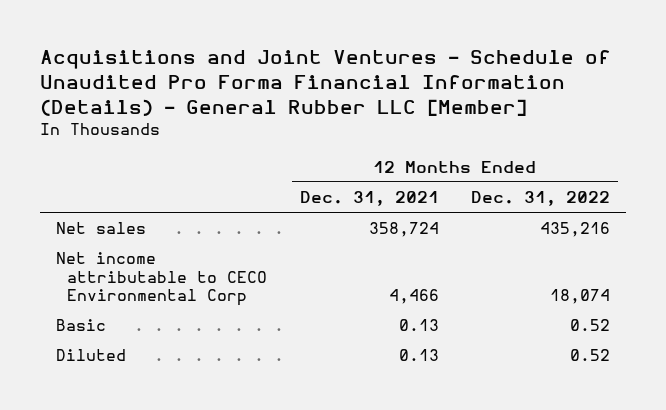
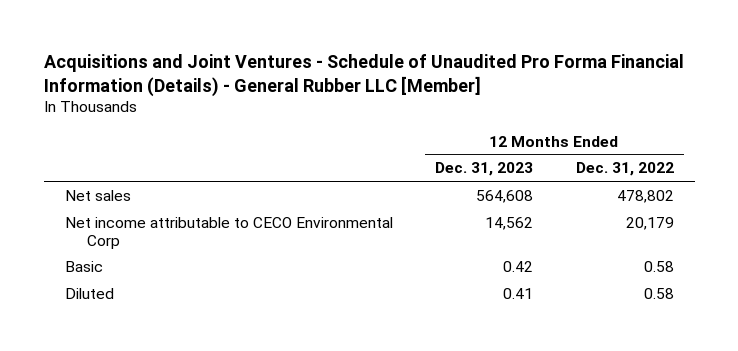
[299,191,439,207] Dec. 31, 2021 -> none
none -> [435,162,534,177] Dec. 31, 2023
[539,222,610,238] 435,216 -> [616,189,674,203] 478,802
[549,289,610,305] 18,074 -> [625,216,674,230] 20,179
[569,319,610,332] 0.52 -> [643,260,674,272] 0.58
[569,349,610,362] 0.52 -> [643,287,674,299] 0.58

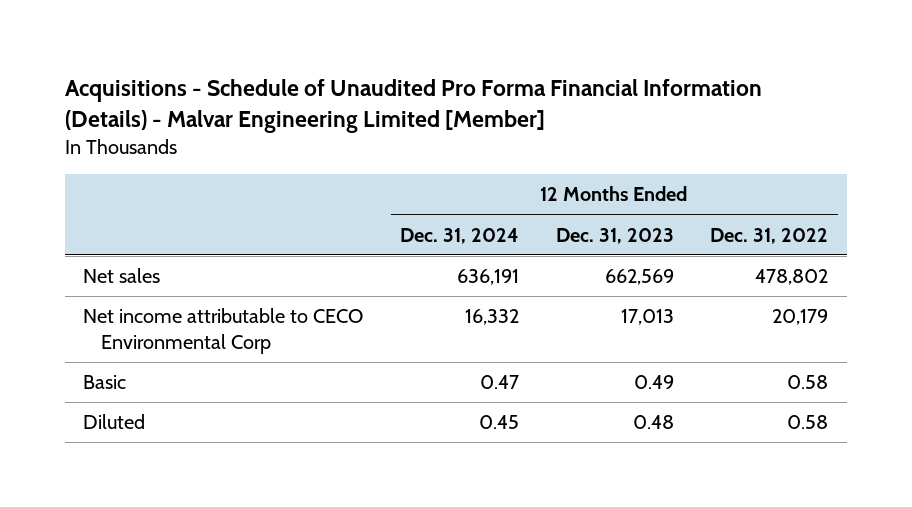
[43,53,684,97] Acquisitions and Joint Ventures - Schedule of Unaudited Pro Forma Financial Information (Details) - General Rubber LLC [Member] -> [64,78,762,134] Acquisitions - Schedule of Unaudited Pro Forma Financial Information (Details) - Malvar Engineering Limited [Member]
none -> [399,227,519,244] Dec. 31, 2024
[476,189,534,203] 564,608 -> [604,269,674,286] 662,569
[485,216,534,230] 14,562 -> [620,309,674,326] 17,013
[503,260,534,272] 0.42 -> [633,375,674,390] 0.49
[503,287,534,299] 0.41 -> [632,415,674,430] 0.48

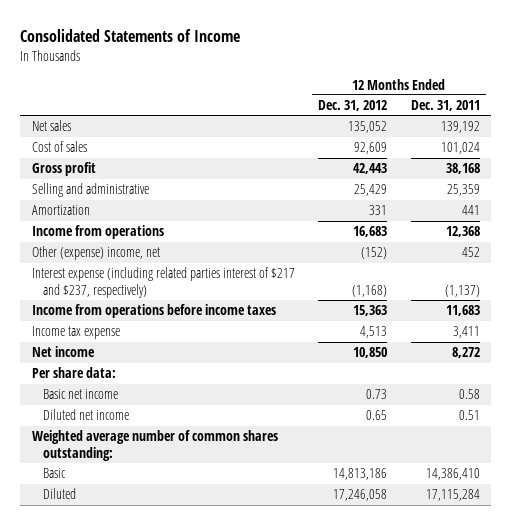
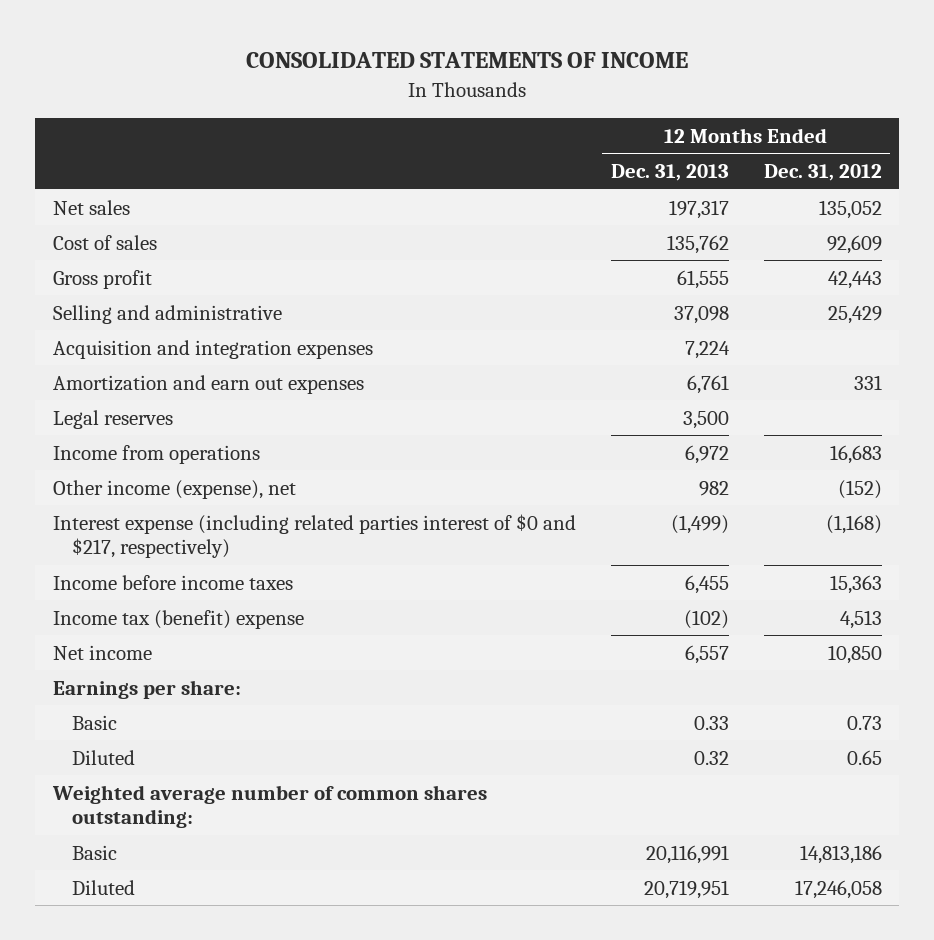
[20,28,241,42] Consolidated Statements of Income -> [246,52,689,69] CONSOLIDATED STATEMENTS OF INCOME
[410,100,480,112] Dec. 31, 2011 -> none
none -> [610,163,729,181] Dec. 31, 2013
none -> [52,339,373,359] Acquisition and integration expenses
[31,205,90,216] Amortization -> [52,374,364,394] Amortization and earn out expenses
none -> [52,409,173,429] Legal reserves
[31,246,160,261] Other (expense) income, net -> [52,479,296,499] Other income (expense), net
[31,267,295,298] Interest expense (including related parties interest of $217 and $237, respectively) -> [52,513,576,559] Interest expense (including related parties interest of $0 and $217, respectively)
[31,304,276,319] Income from operations before income taxes -> [52,574,293,590] Income before income taxes
[31,326,120,340] Income tax expense -> [52,609,304,629] Income tax (benefit) expense
[31,367,116,379] Per share data: -> [52,679,241,699] Earnings per share:
[42,389,118,400] Basic net income -> [71,714,117,730] Basic
[42,409,129,421] Diluted net income -> [71,749,135,765] Diluted

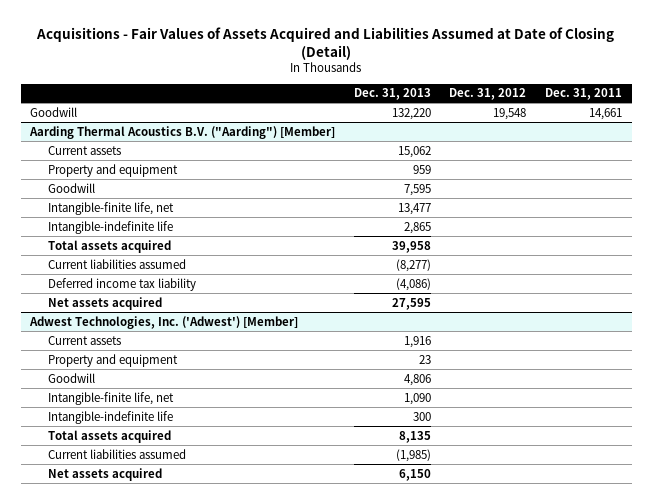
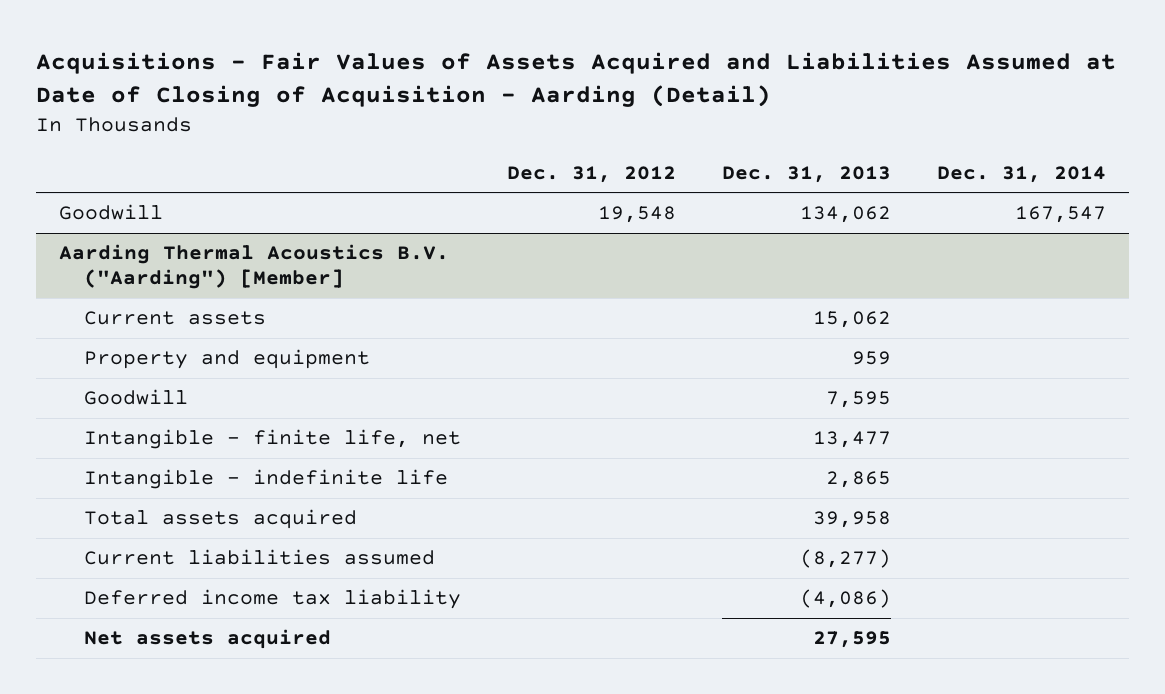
[36,26,615,60] Acquisitions - Fair Values of Assets Acquired and Liabilities Assumed at Date of Closing (Detail) -> [35,51,1116,108] Acquisitions - Fair Values of Assets Acquired and Liabilities Assumed at Date of Closing of Acquisition - Aarding (Detail)
[545,88,623,101] Dec. 31, 2011 -> none
none -> [937,165,1107,183] Dec. 31, 2014
[391,107,431,120] 132,220 -> [800,206,892,224] 134,062
[48,201,175,215] Intangible-finite life, net -> [83,429,461,450] Intangible - finite life, net
[48,220,174,234] Intangible-indefinite life -> [83,469,448,490] Intangible - indefinite life
[29,315,299,329] Adwest Technologies, Inc. ('Adwest') [Member] -> none
[48,335,122,345] Current assets -> none
[48,353,179,367] Property and equipment -> none
[48,372,96,383] Goodwill -> none
[48,391,175,405] Intangible-finite life, net -> none
[48,410,174,424] Intangible-indefinite life -> none
[48,429,172,443] Total assets acquired -> none
[48,448,187,459] Current liabilities assumed -> none
[48,467,163,481] Net assets acquired -> none

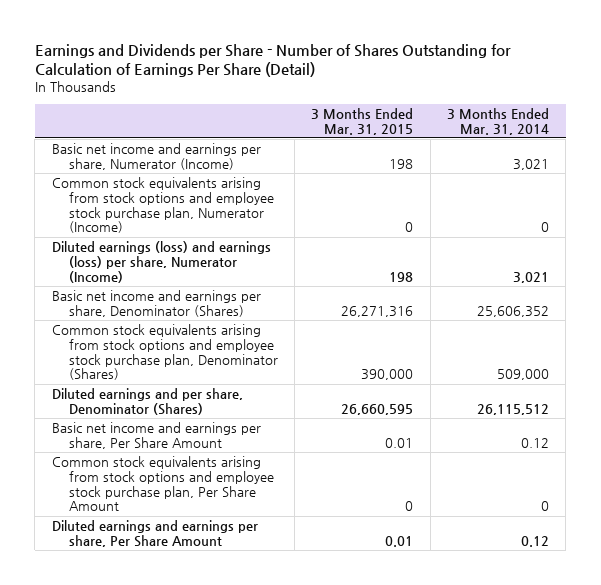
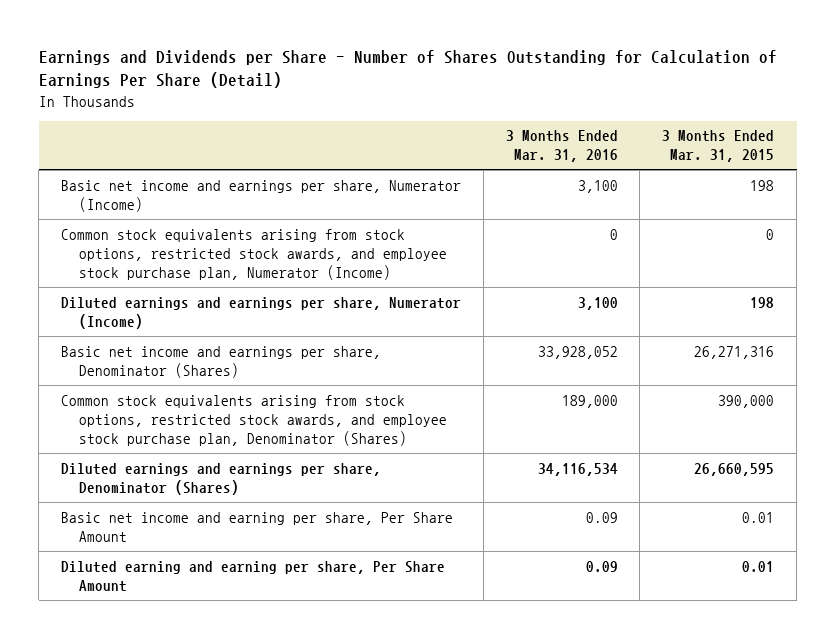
[446,107,549,135] 3 Months Ended Mar. 31, 2014 -> none
none -> [505,130,618,163] 3 Months Ended Mar. 31, 2016
[51,176,274,234] Common stock equivalents arising from stock options and employee stock purchase plan, Numerator (Income) -> [61,228,448,280] Common stock equivalents arising from stock options, restricted stock awards, and employee stock purchase plan, Numerator (Income)
[51,240,271,283] Diluted earnings (loss) and earnings (loss) per share, Numerator (Income) -> [61,296,462,329] Diluted earnings and earnings per share, Numerator (Income)
[51,455,274,512] Common stock equivalents arising from stock options and employee stock purchase plan, Per Share Amount -> none
[51,323,278,381] Common stock equivalents arising from stock options and employee stock purchase plan, Denominator (Shares) -> [61,394,448,446] Common stock equivalents arising from stock options, restricted stock awards, and employee stock purchase plan, Denominator (Shares)
[51,387,243,415] Diluted earnings and per share, Denominator (Shares) -> [61,462,382,495] Diluted earnings and earnings per share, Denominator (Shares)
[51,421,261,449] Basic net income and earnings per share, Per Share Amount -> [61,511,454,542] Basic net income and earning per share, Per Share Amount
[51,519,258,547] Diluted earnings and earnings per share, Per Share Amount -> [61,560,446,592] Diluted earning and earning per share, Per Share Amount

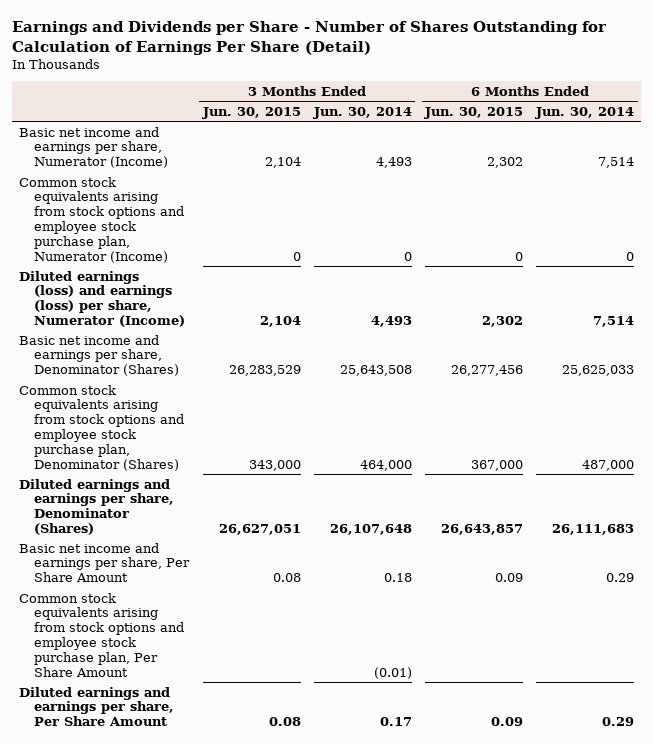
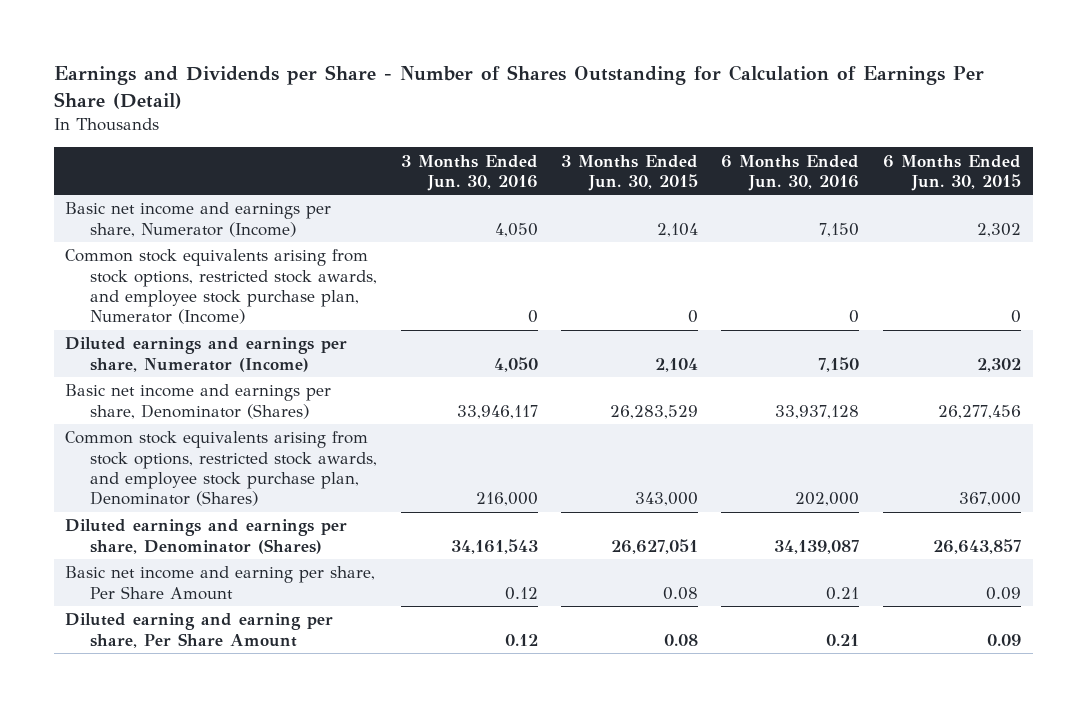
[312,107,412,120] Jun. 30, 2014 -> none
[535,107,635,120] Jun. 30, 2014 -> none
none -> [400,154,538,191] 3 Months Ended Jun. 30, 2016
none -> [721,154,860,191] 6 Months Ended Jun. 30, 2016
[19,176,185,263] Common stock equivalents arising from stock options and employee stock purchase plan, Numerator (Income) -> [65,249,378,325] Common stock equivalents arising from stock options, restricted stock awards, and employee stock purchase plan, Numerator (Income)
[19,270,186,327] Diluted earnings (loss) and earnings (loss) per share, Numerator (Income) -> [65,337,348,372] Diluted earnings and earnings per share, Numerator (Income)
[19,384,185,471] Common stock equivalents arising from stock options and employee stock purchase plan, Denominator (Shares) -> [65,431,378,507] Common stock equivalents arising from stock options, restricted stock awards, and employee stock purchase plan, Denominator (Shares)
[19,592,185,677] Common stock equivalents arising from stock options and employee stock purchase plan, Per Share Amount -> none
[19,542,191,583] Basic net income and earnings per share, Per Share Amount -> [65,566,376,600] Basic net income and earning per share, Per Share Amount
[19,686,175,727] Diluted earnings and earnings per share, Per Share Amount -> [65,613,334,648] Diluted earning and earning per share, Per Share Amount

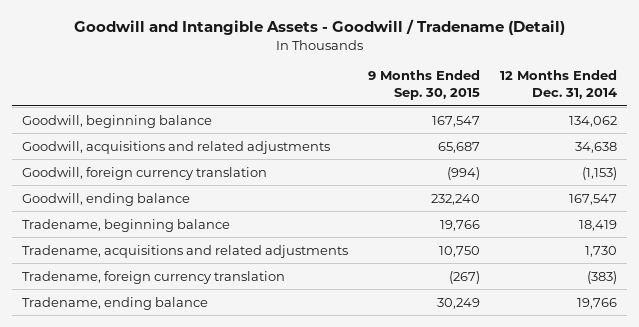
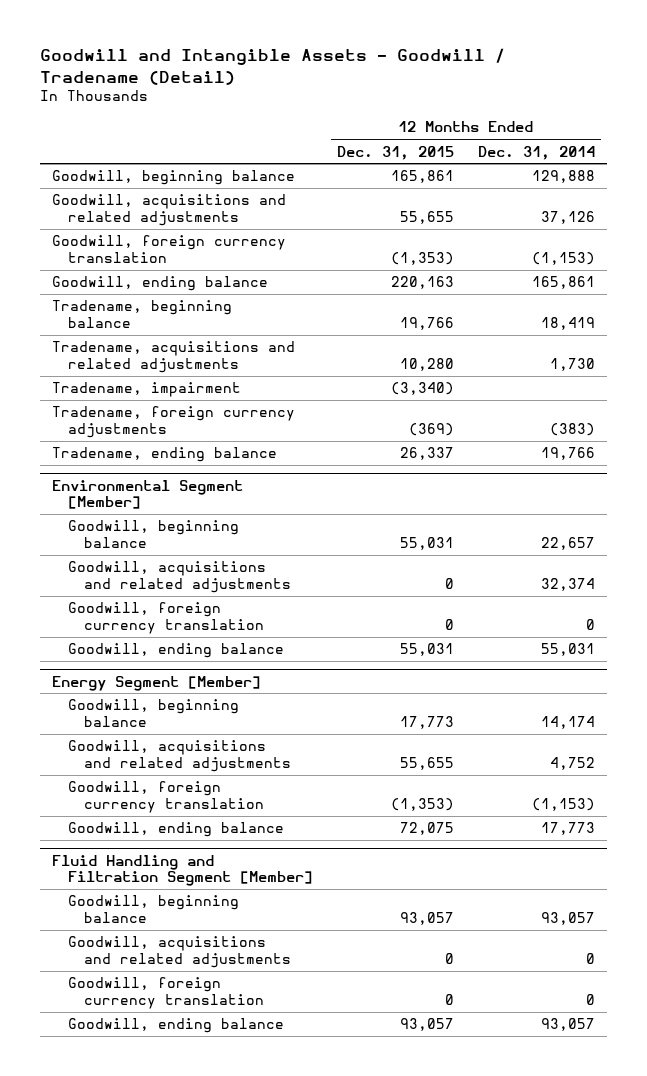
[368,70,481,101] 9 Months Ended Sep. 30, 2015 -> none
none -> [336,145,454,160] Dec. 31, 2015
[569,115,618,127] 134,062 -> [531,170,595,184] 129,888
[575,141,618,153] 34,638 -> [540,210,595,224] 37,126
[569,193,618,205] 167,547 -> [531,276,595,290] 165,861
none -> [51,382,241,398] Tradename, impairment
[21,270,285,284] Tradename, foreign currency translation -> [51,406,295,438] Tradename, foreign currency adjustments
none -> [51,479,243,509] Environmental Segment [Member]
none -> [67,520,239,548] Goodwill, beginning balance
none -> [67,561,292,593] Goodwill, acquisitions and related adjustments
none -> [67,602,265,634] Goodwill, foreign currency translation
none -> [67,643,284,659] Goodwill, ending balance
none -> [51,675,261,691] Energy Segment [Member]
none -> [67,699,239,727] Goodwill, beginning balance
none -> [67,740,292,772] Goodwill, acquisitions and related adjustments
none -> [67,781,265,813] Goodwill, foreign currency translation
none -> [67,822,284,838] Goodwill, ending balance
none -> [51,854,313,886] Fluid Handling and Filtration Segment [Member]
none -> [67,895,239,923] Goodwill, beginning balance
none -> [67,936,292,968] Goodwill, acquisitions and related adjustments
none -> [67,977,265,1009] Goodwill, foreign currency translation
none -> [67,1018,284,1034] Goodwill, ending balance

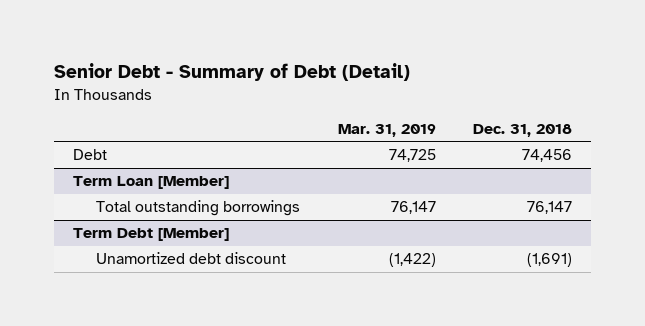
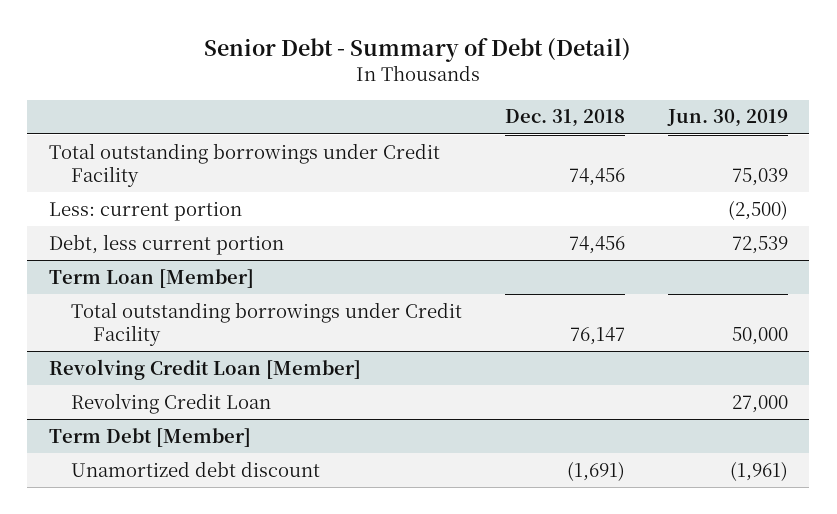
[337,124,436,138] Mar. 31, 2019 -> none
none -> [666,109,788,128] Jun. 30, 2019
none -> [48,142,440,188] Total outstanding borrowings under Credit Facility
none -> [48,200,242,221] Less: current portion
[72,149,107,161] Debt -> [48,233,284,255] Debt, less current portion
[95,200,300,217] Total outstanding borrowings -> [70,301,462,347] Total outstanding borrowings under Credit Facility
none -> [48,358,361,380] Revolving Credit Loan [Member]
none -> [70,392,271,414] Revolving Credit Loan

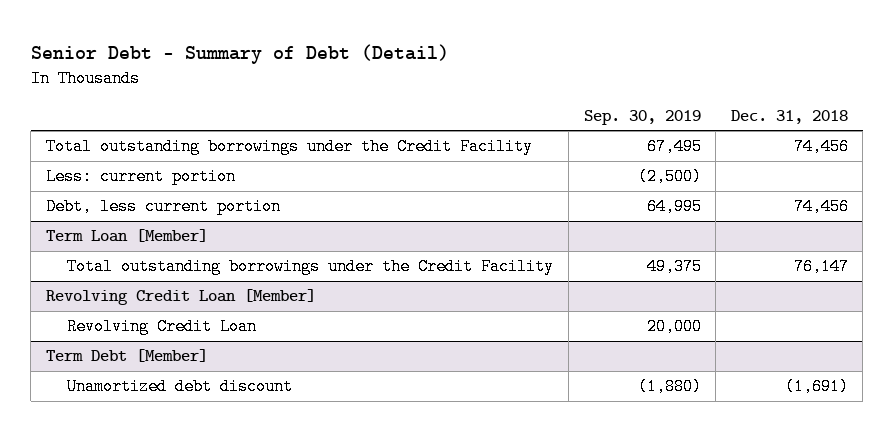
[666,109,788,128] Jun. 30, 2019 -> none
none -> [583,109,701,125] Sep. 30, 2019
[48,142,440,188] Total outstanding borrowings under Credit Facility -> [45,138,533,156] Total outstanding borrowings under the Credit Facility
[70,301,462,347] Total outstanding borrowings under Credit Facility -> [67,258,555,276] Total outstanding borrowings under the Credit Facility

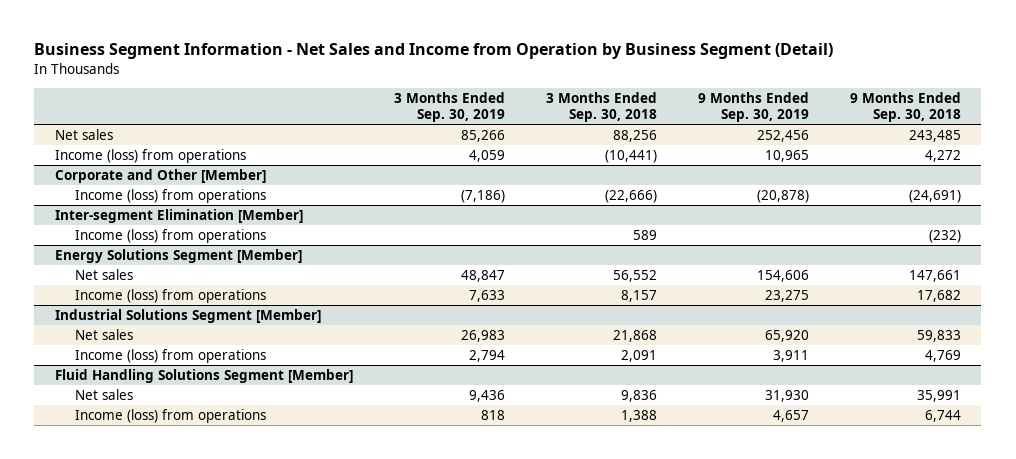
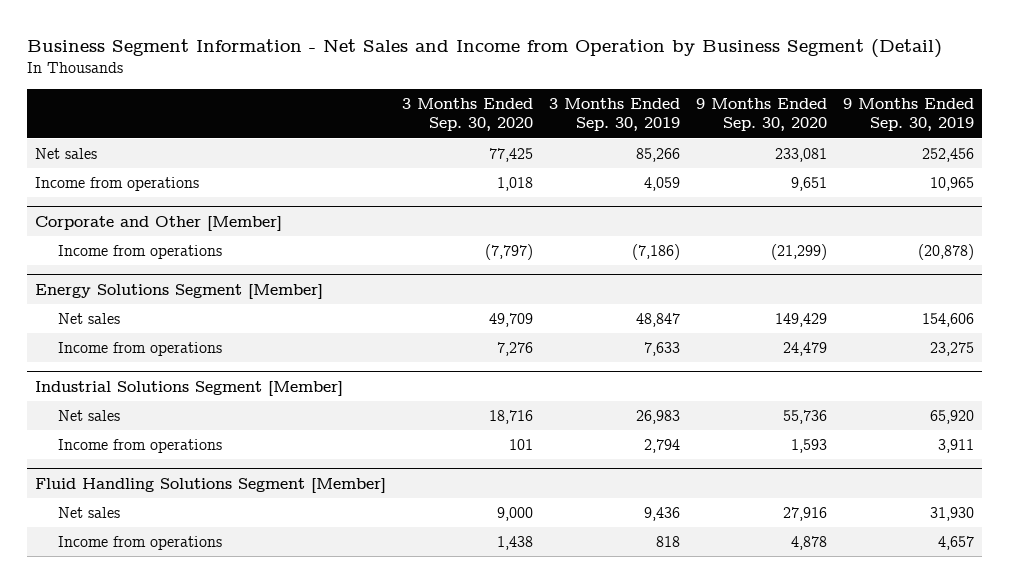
[545,91,657,123] 3 Months Ended Sep. 30, 2018 -> none
[849,91,961,123] 9 Months Ended Sep. 30, 2018 -> none
none -> [402,97,534,132] 3 Months Ended Sep. 30, 2020
none -> [696,97,828,132] 9 Months Ended Sep. 30, 2020
[54,148,246,163] Income (loss) from operations -> [35,176,200,191] Income from operations
[54,208,303,223] Inter-segment Elimination [Member] -> none
[75,228,267,243] Income (loss) from operations -> none
[75,188,267,203] Income (loss) from operations -> [58,244,223,259] Income from operations
[75,288,267,303] Income (loss) from operations -> [58,341,223,356] Income from operations
[75,348,267,363] Income (loss) from operations -> [58,438,223,453] Income from operations
[75,408,267,423] Income (loss) from operations -> [58,535,223,550] Income from operations

